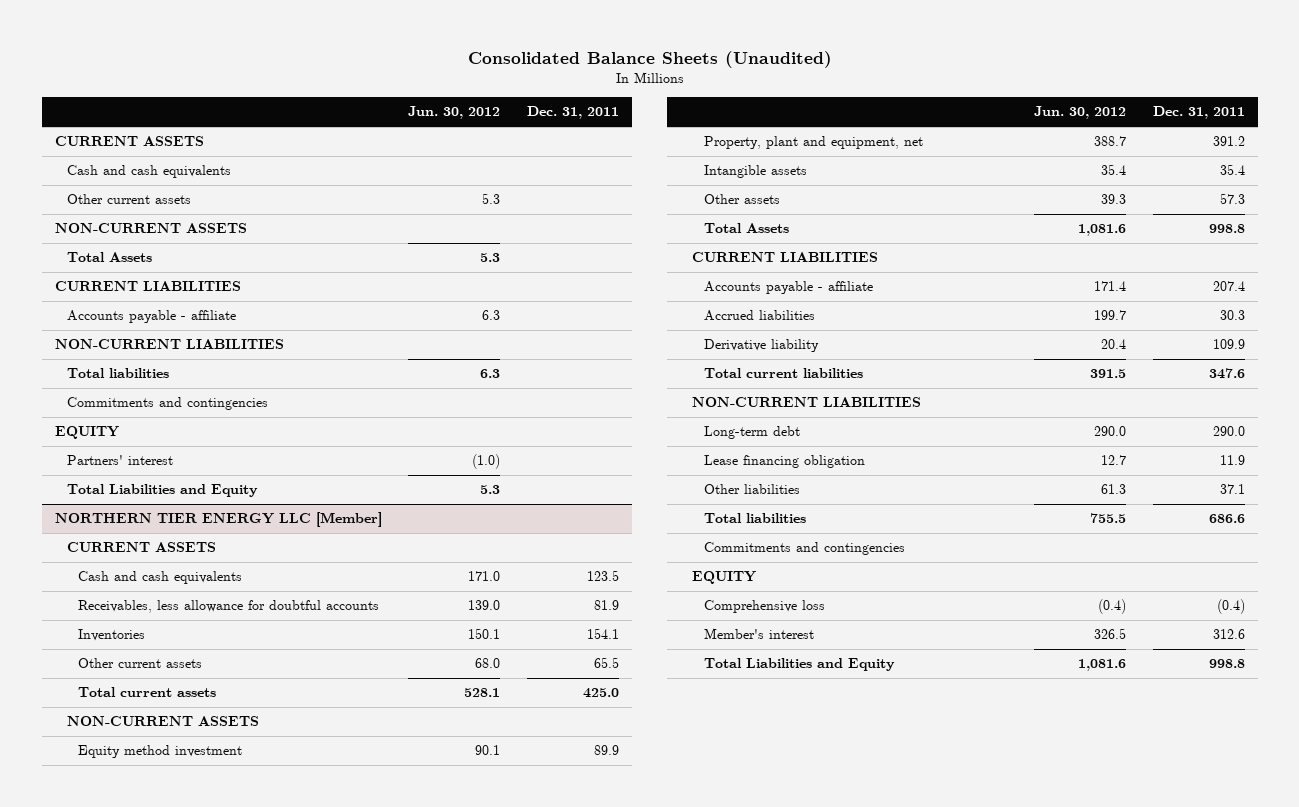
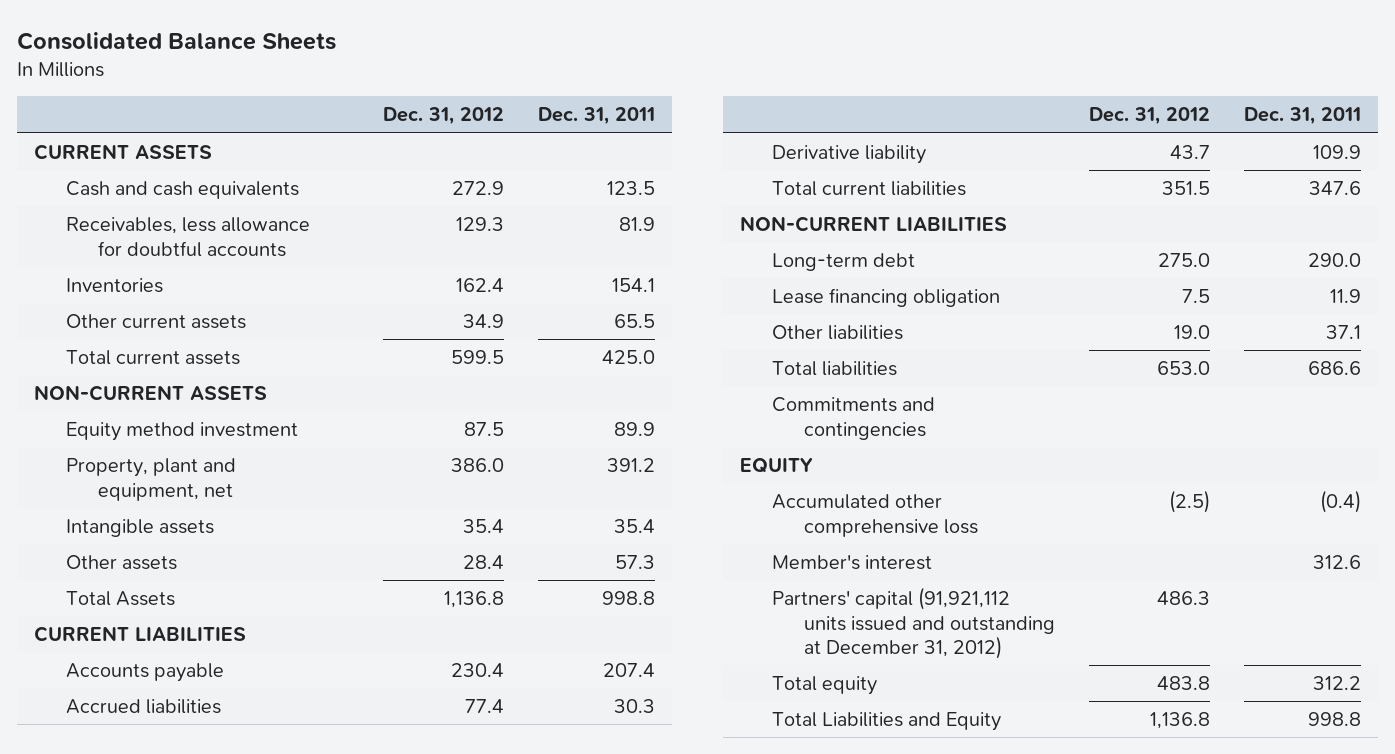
[467,50,832,68] Consolidated Balance Sheets (Unaudited) -> [17,31,337,50] Consolidated Balance Sheets
[408,106,501,120] Jun. 30, 2012 -> none
none -> [383,107,505,126] Dec. 31, 2012
[66,165,231,179] Cash and cash equivalents -> none
[66,194,191,205] Other current assets -> none
[54,223,247,234] NON-CURRENT ASSETS -> none
[66,252,152,263] Total Assets -> none
[54,281,241,292] CURRENT LIABILITIES -> none
[66,310,236,324] Accounts payable - affiliate -> none
[54,339,284,350] NON-CURRENT LIABILITIES -> none
[66,368,169,379] Total liabilities -> none
[66,397,268,411] Commitments and contingencies -> none
[54,426,119,440] EQUITY -> none
[66,455,173,466] Partners' interest -> none
[66,484,258,498] Total Liabilities and Equity -> none
[54,512,382,528] NORTHERN TIER ENERGY LLC [Member] -> none
[66,542,216,553] CURRENT ASSETS -> none
[704,281,874,295] Accounts payable - affiliate -> [66,663,225,683] Accounts payable
[704,600,826,614] Comprehensive loss -> [771,494,978,537] Accumulated other comprehensive loss
none -> [771,587,1055,660] Partners' capital (91,921,112 units issued and outstanding at December 31, 2012)
none -> [771,676,877,696] Total equity

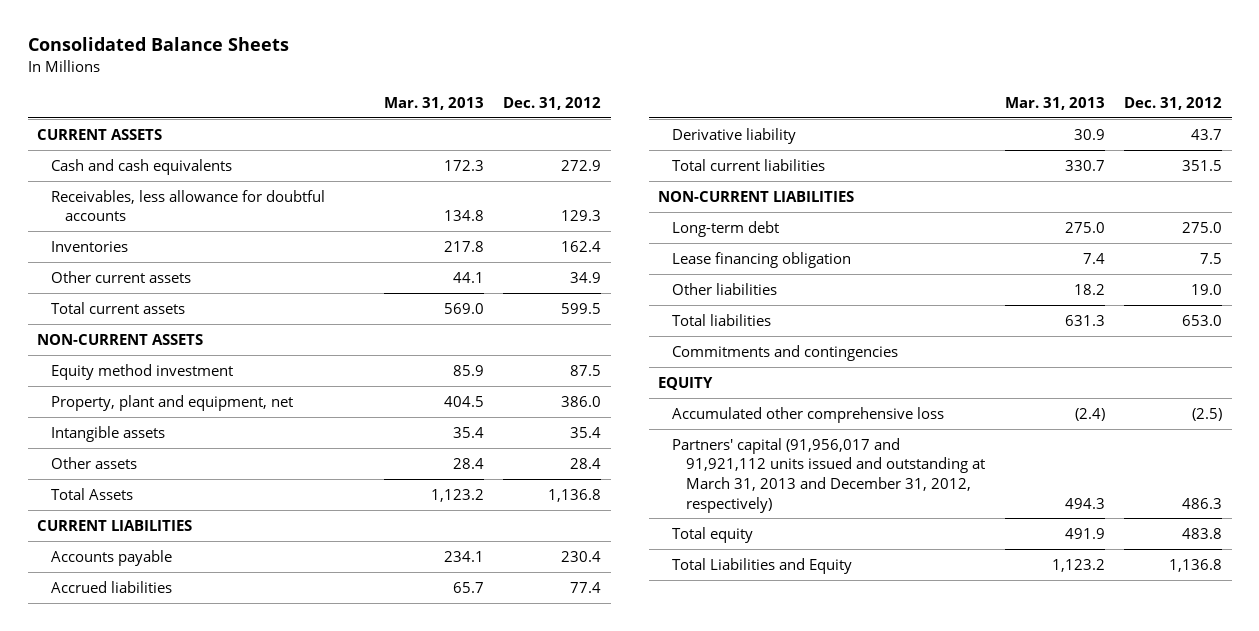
[538,107,656,126] Dec. 31, 2011 -> none
none -> [383,96,484,110] Mar. 31, 2013
[771,555,932,571] Member's interest -> none
[771,587,1055,660] Partners' capital (91,921,112 units issued and outstanding at December 31, 2012) -> [672,437,986,513] Partners' capital (91,956,017 and 91,921,112 units issued and outstanding at March 31, 2013 and December 31, 2012, respectively)

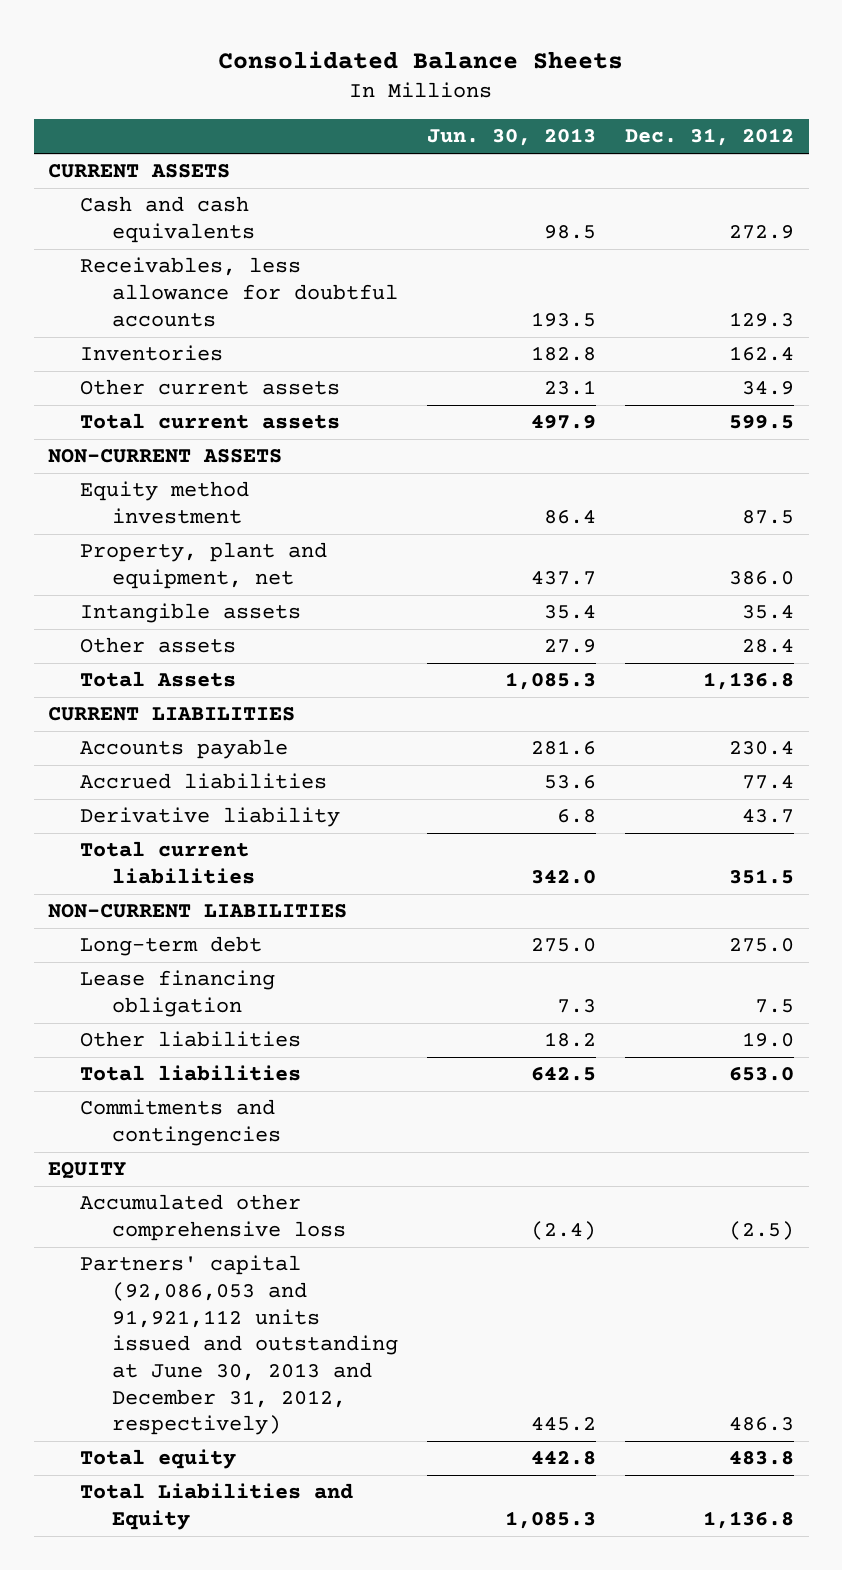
[383,96,484,110] Mar. 31, 2013 -> none
none -> [427,128,597,147] Jun. 30, 2013
[672,437,986,513] Partners' capital (91,956,017 and 91,921,112 units issued and outstanding at March 31, 2013 and December 31, 2012, respectively) -> [80,1255,399,1436] Partners' capital (92,086,053 and 91,921,112 units issued and outstanding at June 30, 2013 and December 31, 2012, respectively)

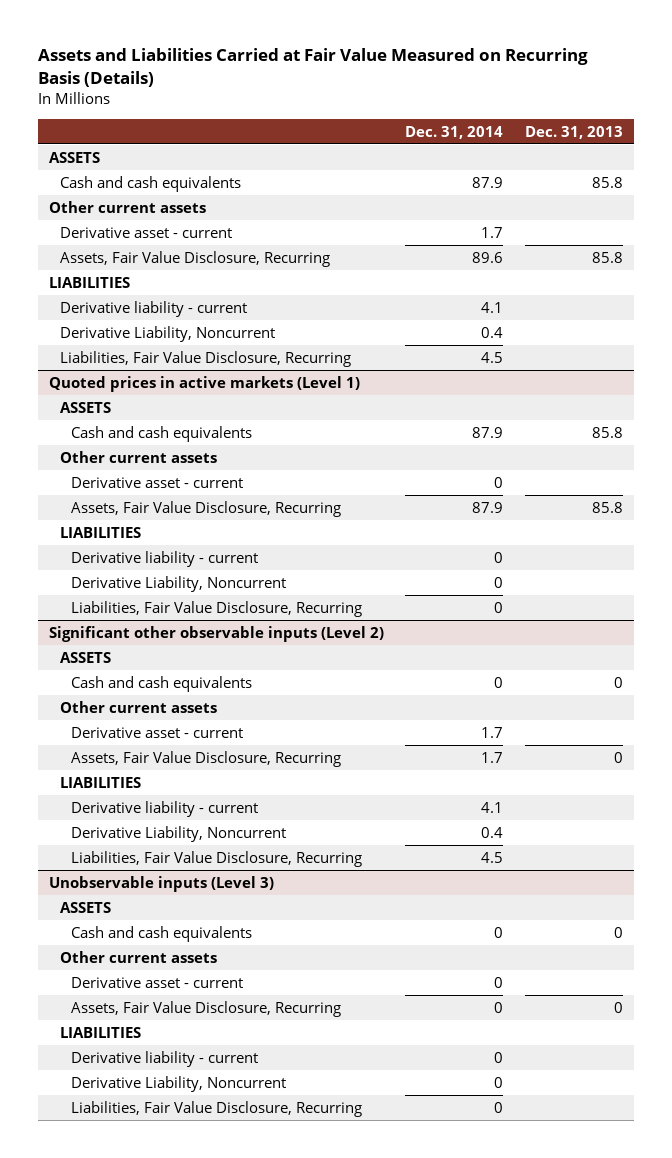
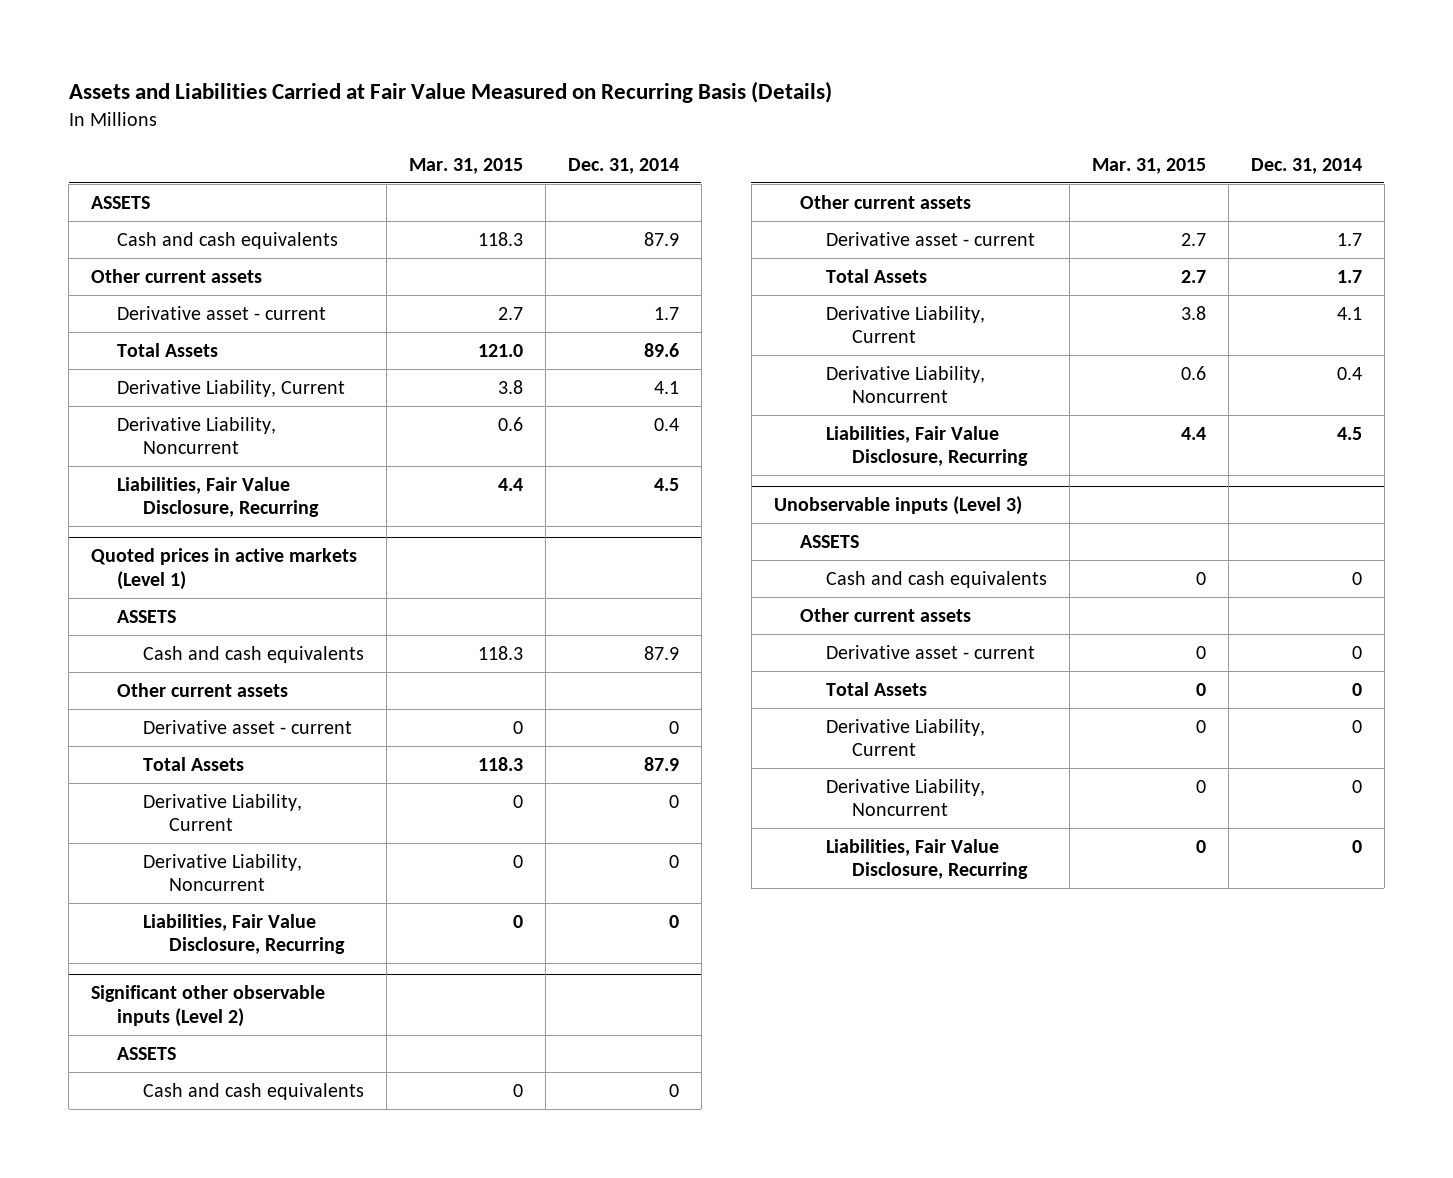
[524,125,623,139] Dec. 31, 2013 -> none
none -> [409,157,524,174] Mar. 31, 2015
[48,276,130,288] LIABILITIES -> none
[59,250,330,267] Assets, Fair Value Disclosure, Recurring -> [117,342,219,357] Total Assets
[59,300,247,317] Derivative liability - current -> [117,379,346,397] Derivative Liability, Current
[59,526,141,538] LIABILITIES -> none
[71,500,342,517] Assets, Fair Value Disclosure, Recurring -> [143,756,245,771] Total Assets
[71,550,259,567] Derivative liability - current -> [143,793,303,832] Derivative Liability, Current
[59,776,141,788] LIABILITIES -> none
[71,750,342,767] Assets, Fair Value Disclosure, Recurring -> [825,268,927,283] Total Assets
[71,800,259,817] Derivative liability - current -> [825,305,985,344] Derivative Liability, Current
[59,1026,141,1038] LIABILITIES -> none
[71,1000,342,1017] Assets, Fair Value Disclosure, Recurring -> [825,681,927,696] Total Assets
[71,1050,259,1067] Derivative liability - current -> [825,718,985,757] Derivative Liability, Current

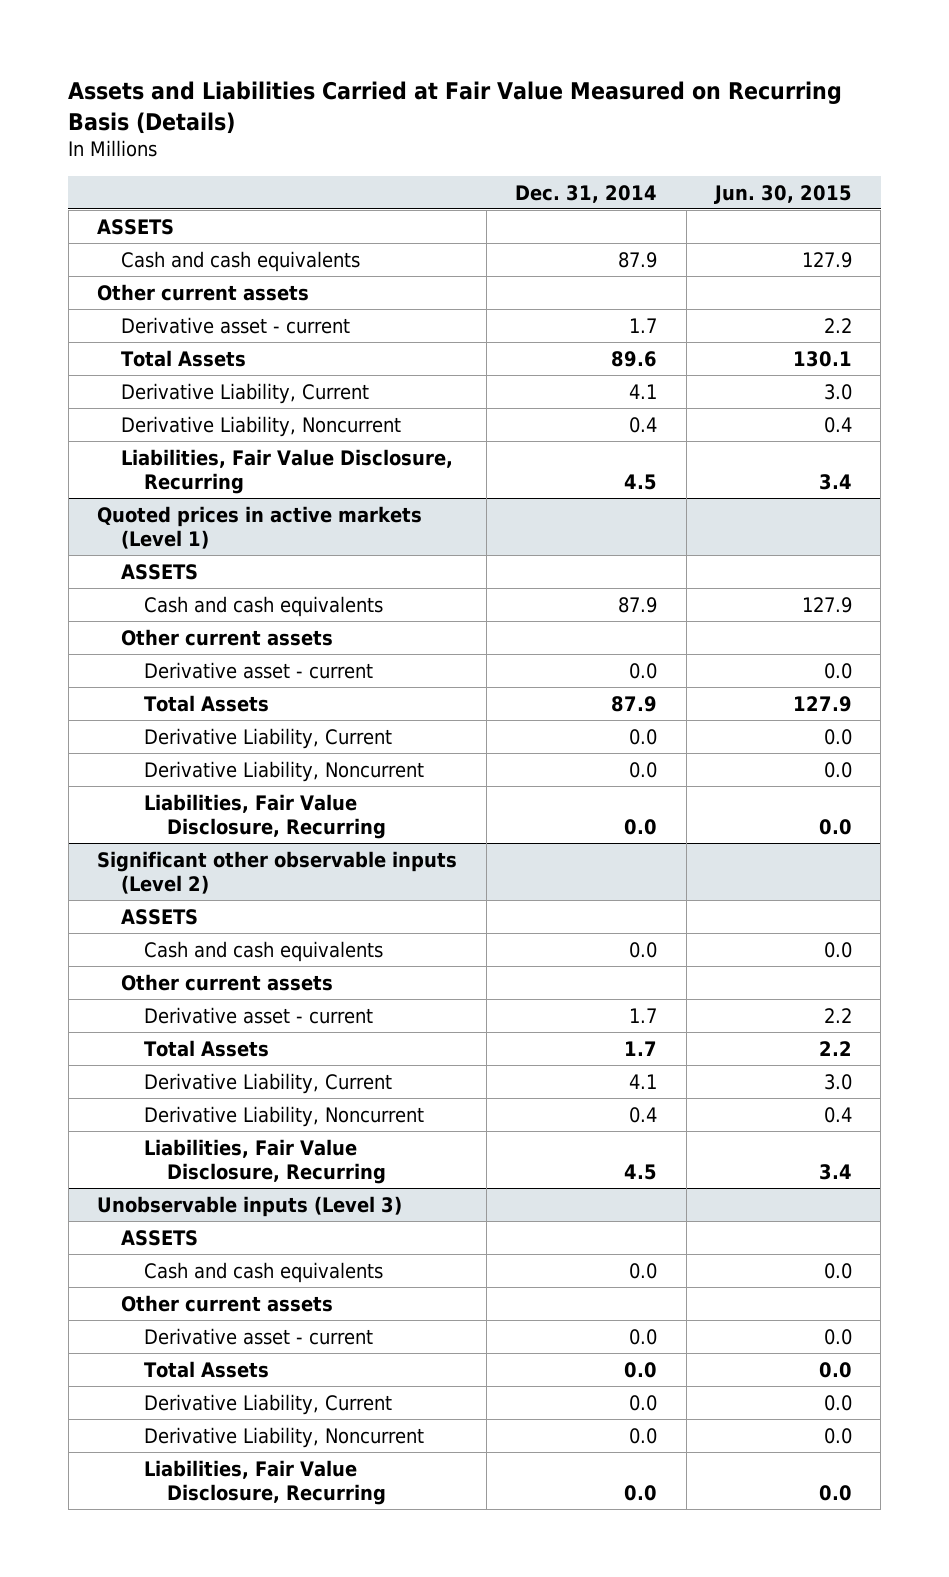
[409,157,524,174] Mar. 31, 2015 -> none
none -> [714,184,853,204] Jun. 30, 2015
[669,720,680,734] 0 -> [629,662,658,679] 0.0
[669,794,680,808] 0 -> [629,728,658,745] 0.0
[669,854,680,868] 0 -> [629,761,658,778] 0.0
[669,914,680,928] 0 -> [624,818,658,835] 0.0
[669,1083,680,1097] 0 -> [629,941,658,958] 0.0
[1351,571,1362,585] 0 -> [629,1262,658,1279] 0.0
[1351,645,1362,659] 0 -> [629,1328,658,1345] 0.0
[1351,682,1362,696] 0 -> [624,1361,658,1378] 0.0
[1351,719,1362,733] 0 -> [629,1394,658,1411] 0.0
[1351,779,1362,793] 0 -> [629,1427,658,1444] 0.0
[1351,839,1362,853] 0 -> [624,1484,658,1501] 0.0

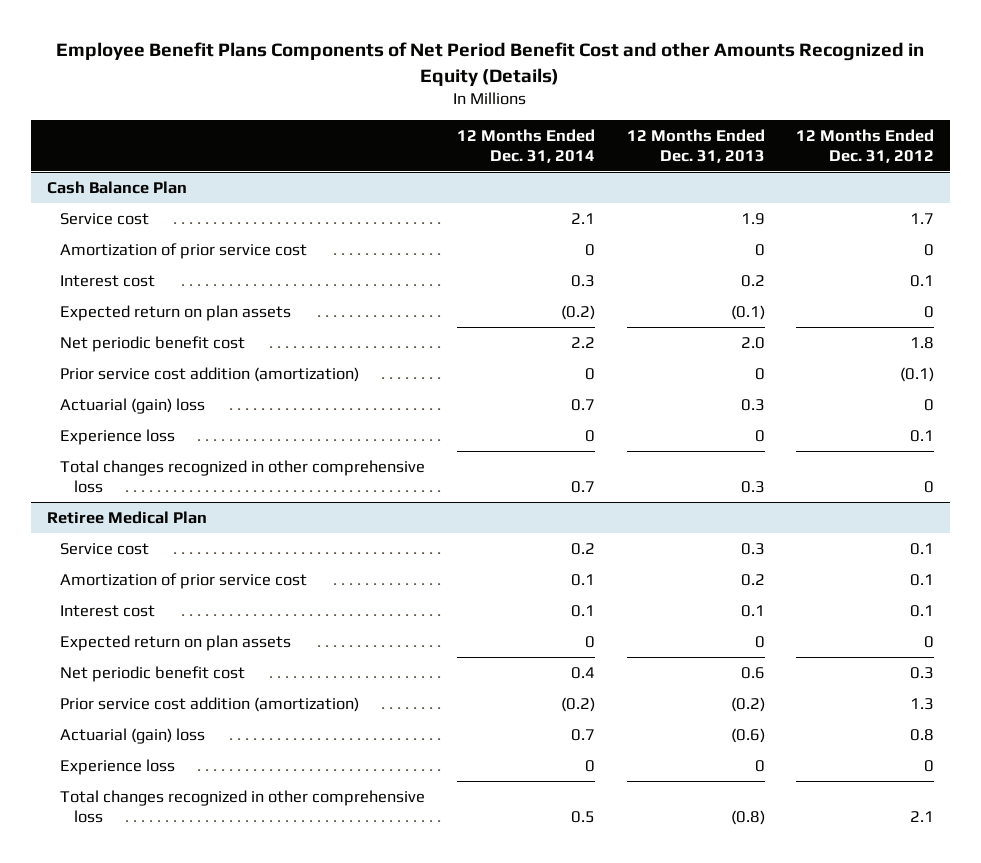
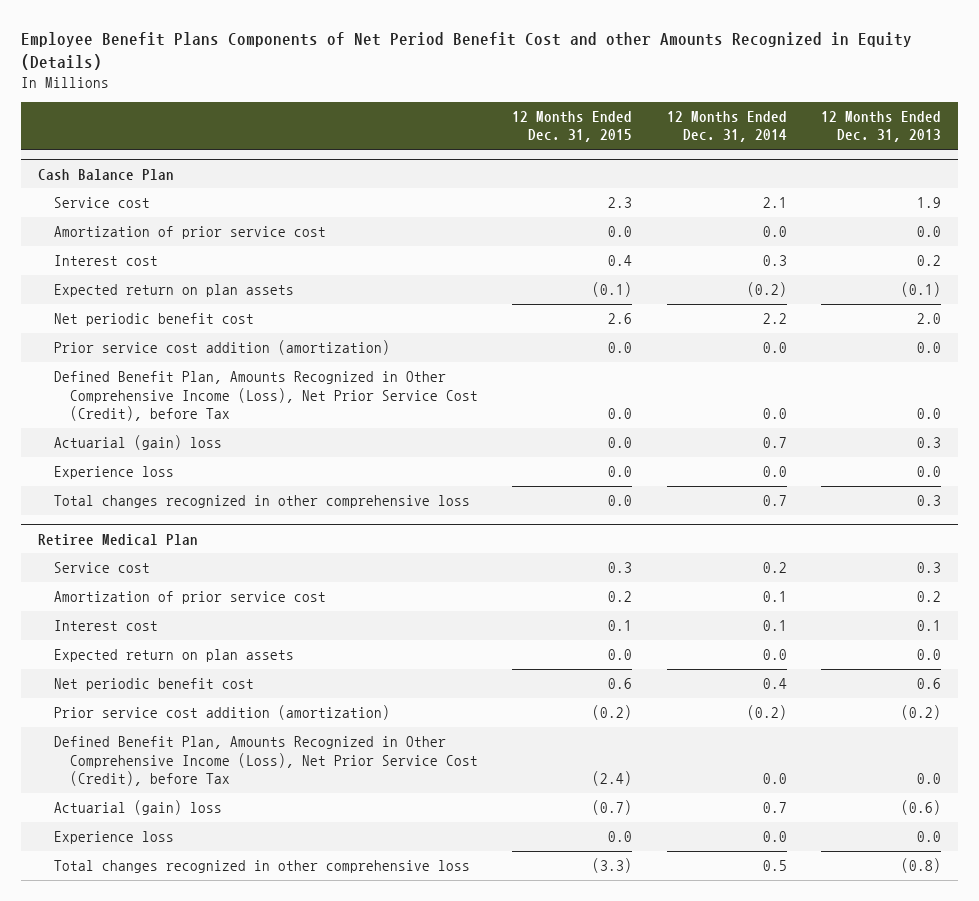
[796,128,935,163] 12 Months Ended Dec. 31, 2012 -> none
none -> [512,110,633,143] 12 Months Ended Dec. 31, 2015
[584,243,595,256] 0 -> [762,226,787,238] 0.0
[754,243,765,256] 0 -> [917,226,942,238] 0.0
[584,367,595,380] 0 -> [762,342,787,354] 0.0
[754,367,765,380] 0 -> [917,342,942,354] 0.0
none -> [54,371,479,422] Defined Benefit Plan, Amounts Recognized in Other Comprehensive Income (Loss), Net Prior Service Cost (Credit), before Tax
[584,429,595,442] 0 -> [762,466,787,478] 0.0
[754,429,765,442] 0 -> [917,466,942,478] 0.0
[584,635,595,648] 0 -> [762,649,787,661] 0.0
[754,635,765,648] 0 -> [917,649,942,661] 0.0
none -> [54,736,479,787] Defined Benefit Plan, Amounts Recognized in Other Comprehensive Income (Loss), Net Prior Service Cost (Credit), before Tax
[584,759,595,772] 0 -> [762,831,787,843] 0.0
[754,759,765,772] 0 -> [917,831,942,843] 0.0

